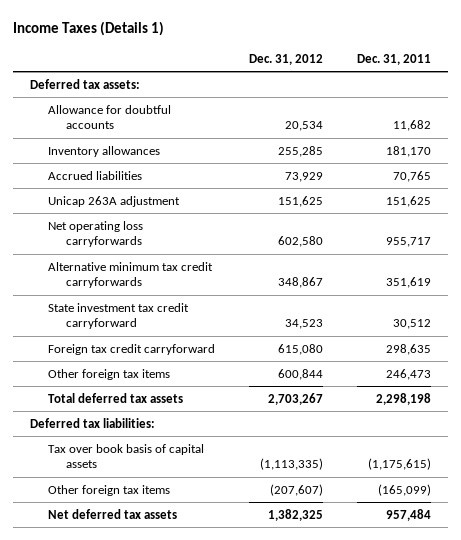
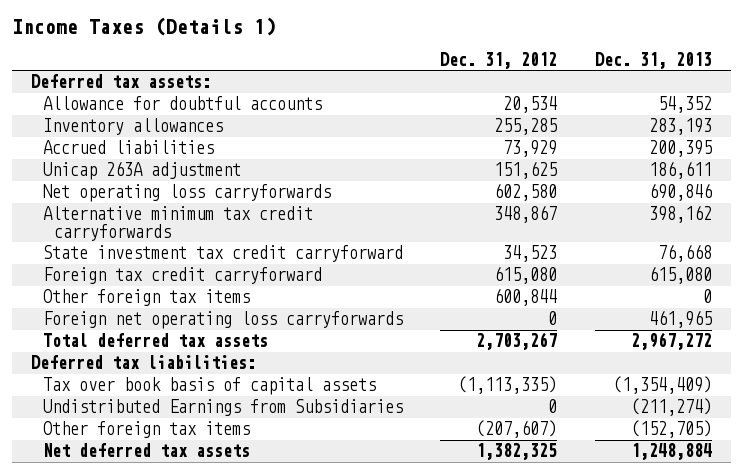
[356,53,431,65] Dec. 31, 2011 -> none
none -> [595,52,713,70] Dec. 31, 2013
none -> [42,311,403,330] Foreign net operating loss carryforwards
none -> [42,399,403,417] Undistributed Earnings from Subsidiaries

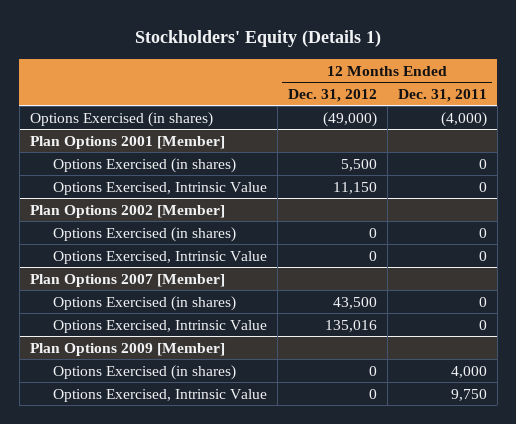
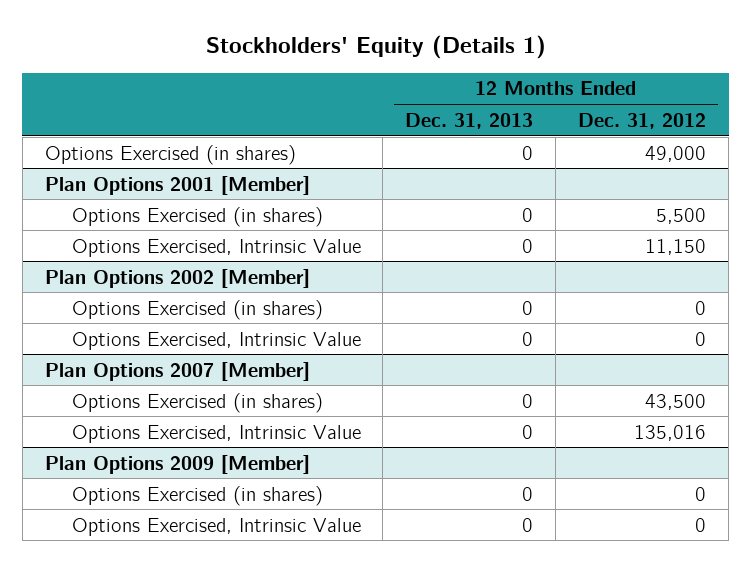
[397,88,487,102] Dec. 31, 2011 -> none
none -> [405,112,534,129] Dec. 31, 2013
[322,111,377,127] (49,000) -> [645,145,707,162] 49,000

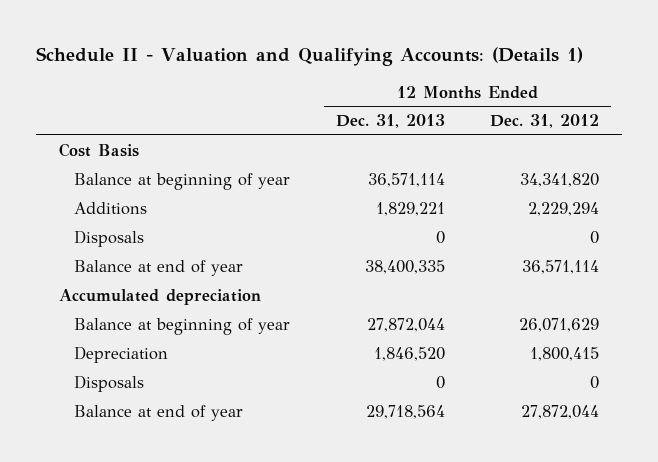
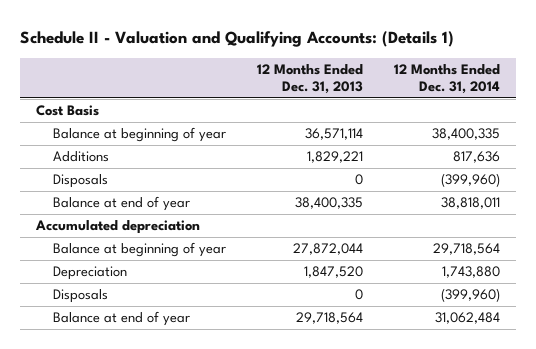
[490,114,600,129] Dec. 31, 2012 -> none
none -> [394,63,501,95] 12 Months Ended Dec. 31, 2014
[373,346,445,361] 1,846,520 -> [304,266,364,279] 1,847,520

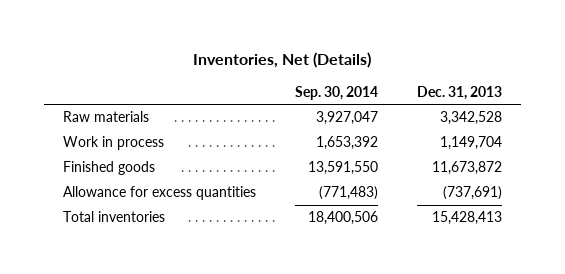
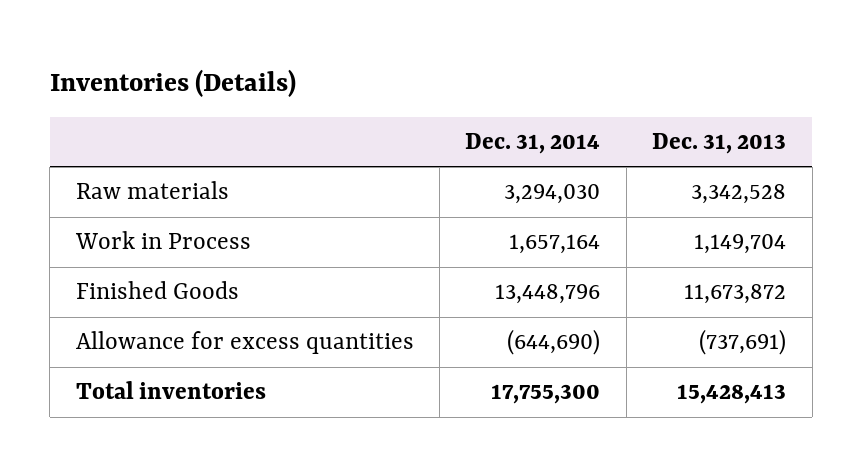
[193,52,372,69] Inventories, Net (Details) -> [49,68,296,97] Inventories (Details)
[294,85,378,100] Sep. 30, 2014 -> none
none -> [465,133,601,155] Dec. 31, 2014
[63,136,165,151] Work in process -> [74,231,251,250] Work in Process
[63,161,156,176] Finished goods -> [75,281,239,300] Finished Goods

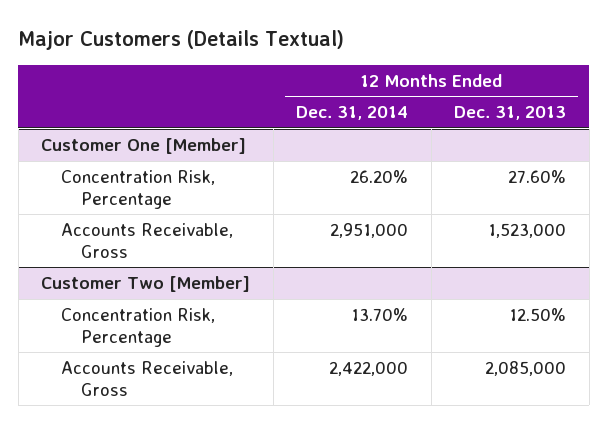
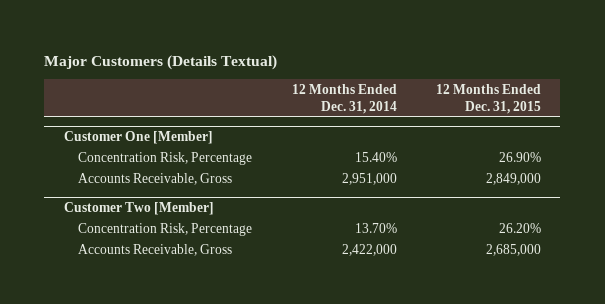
[454,106,567,121] Dec. 31, 2013 -> none
none -> [435,83,541,114] 12 Months Ended Dec. 31, 2015
[350,169,409,183] 26.20% -> [354,151,397,162] 15.40%

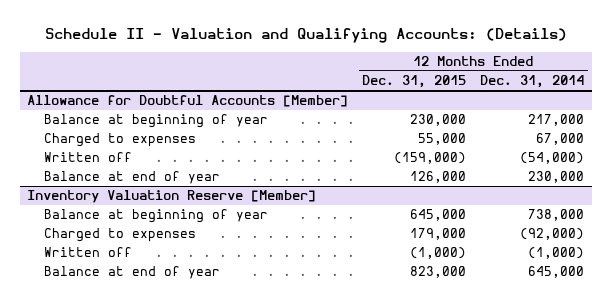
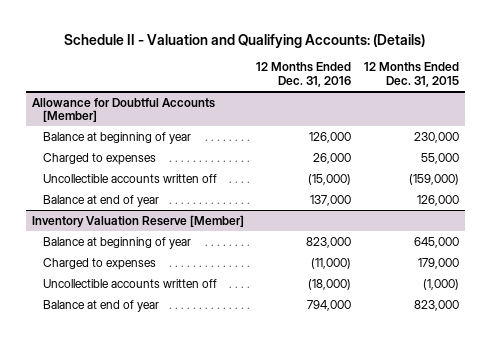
[480,75,585,89] Dec. 31, 2014 -> none
none -> [256,62,352,88] 12 Months Ended Dec. 31, 2016
[44,152,133,163] Written off -> [42,173,217,183] Uncollectible accounts written off
[44,247,133,258] Written off -> [42,278,217,288] Uncollectible accounts written off

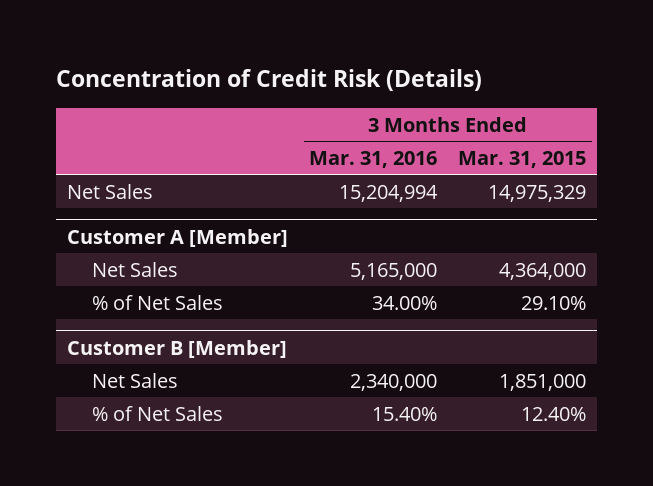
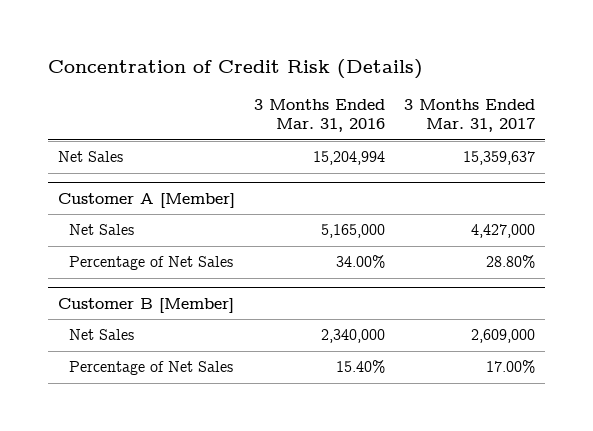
[458,150,587,168] Mar. 31, 2015 -> none
none -> [404,99,536,133] 3 Months Ended Mar. 31, 2017
[91,294,223,310] % of Net Sales -> [69,256,234,271] Percentage of Net Sales
[91,405,223,421] % of Net Sales -> [69,361,234,376] Percentage of Net Sales

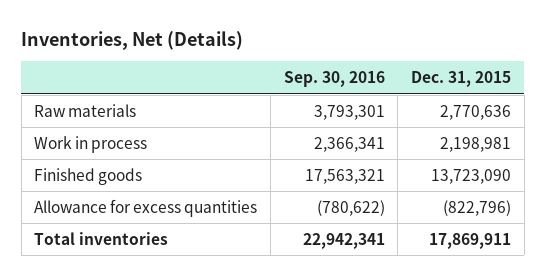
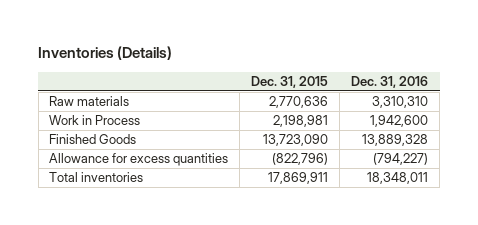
[21,30,244,50] Inventories, Net (Details) -> [38,46,173,61] Inventories (Details)
[283,71,385,88] Sep. 30, 2016 -> none
none -> [351,75,429,88] Dec. 31, 2016
[34,135,148,153] Work in process -> [49,115,141,126] Work in Process
[34,167,143,185] Finished goods -> [49,134,137,145] Finished Goods

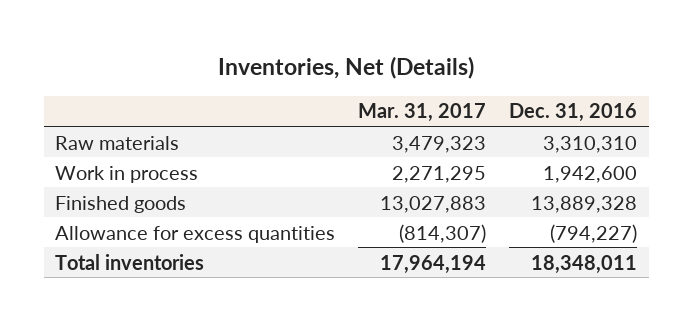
[38,46,173,61] Inventories (Details) -> [218,56,475,80] Inventories, Net (Details)
[251,75,329,88] Dec. 31, 2015 -> none
none -> [358,103,487,123] Mar. 31, 2017
[49,115,141,126] Work in Process -> [55,165,199,183] Work in process
[49,134,137,145] Finished Goods -> [55,195,187,213] Finished goods

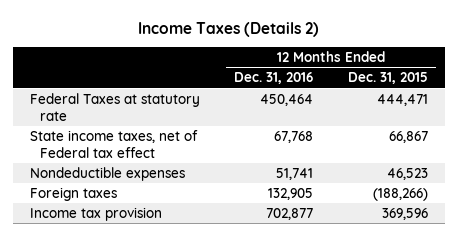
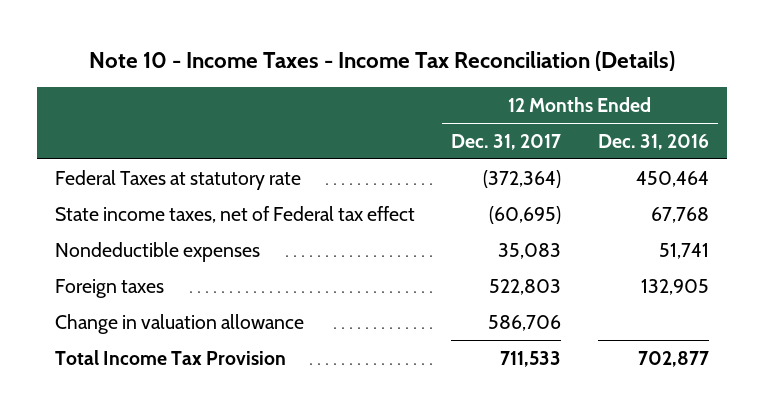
[137,21,319,37] Income Taxes (Details 2) -> [88,50,675,71] Note 10 - Income Taxes - Income Tax Reconciliation (Details)
[347,72,428,85] Dec. 31, 2015 -> none
none -> [451,133,562,150] Dec. 31, 2017
none -> [55,313,305,334] Change in valuation allowance
[29,206,162,221] Income tax provision -> [55,349,287,365] Total Income Tax Provision

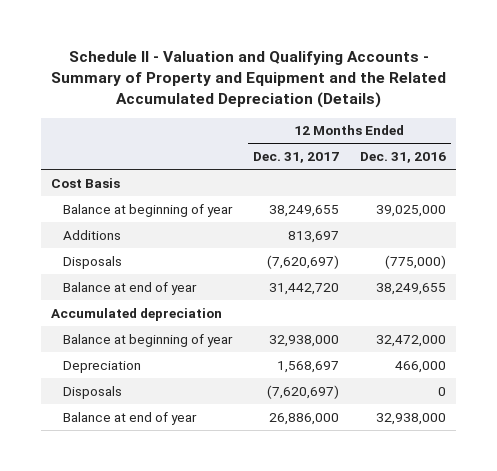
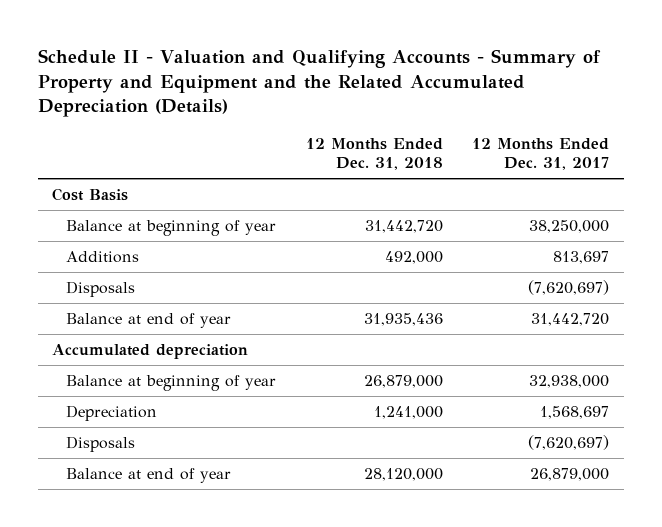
[359,152,446,164] Dec. 31, 2016 -> none
none -> [305,138,443,171] 12 Months Ended Dec. 31, 2018
[268,204,339,217] 38,249,655 -> [529,219,610,233] 38,250,000
[268,412,339,425] 26,886,000 -> [530,467,610,481] 26,879,000

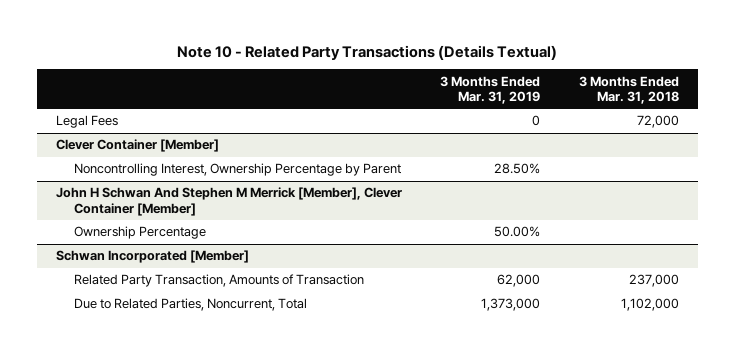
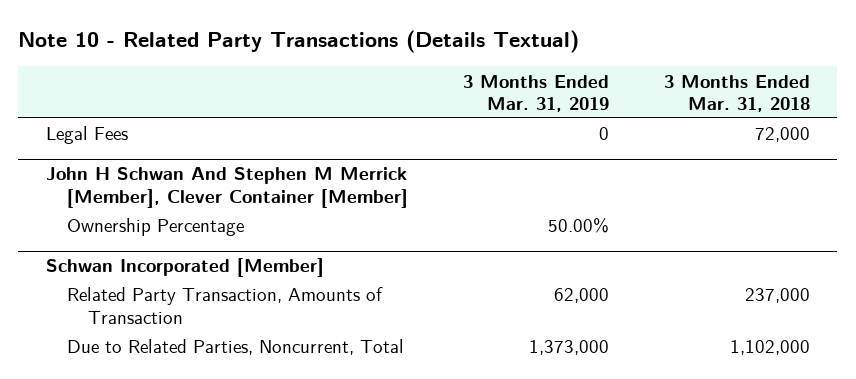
[55,139,219,153] Clever Container [Member] -> none
[74,163,402,177] Noncontrolling Interest, Ownership Percentage by Parent -> none

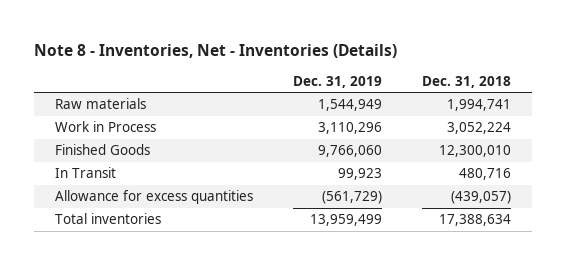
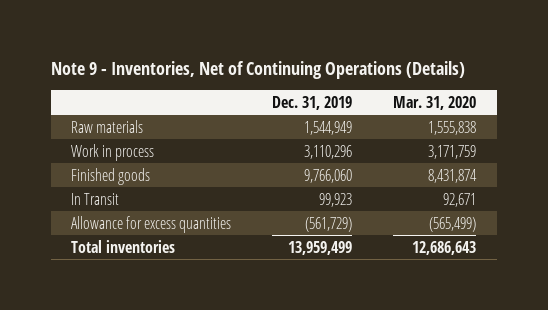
[34,43,398,58] Note 8 - Inventories, Net - Inventories (Details) -> [50,60,465,79] Note 9 - Inventories, Net of Continuing Operations (Details)
[422,75,512,88] Dec. 31, 2018 -> none
none -> [393,95,477,110] Mar. 31, 2020
[54,121,156,133] Work in Process -> [71,143,155,161] Work in process
[54,144,150,156] Finished Goods -> [71,167,151,185] Finished goods

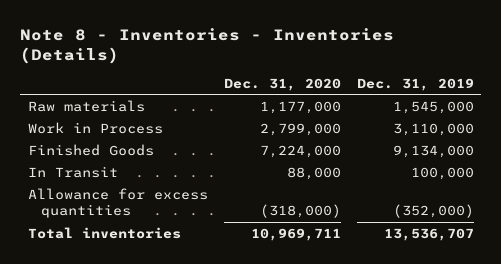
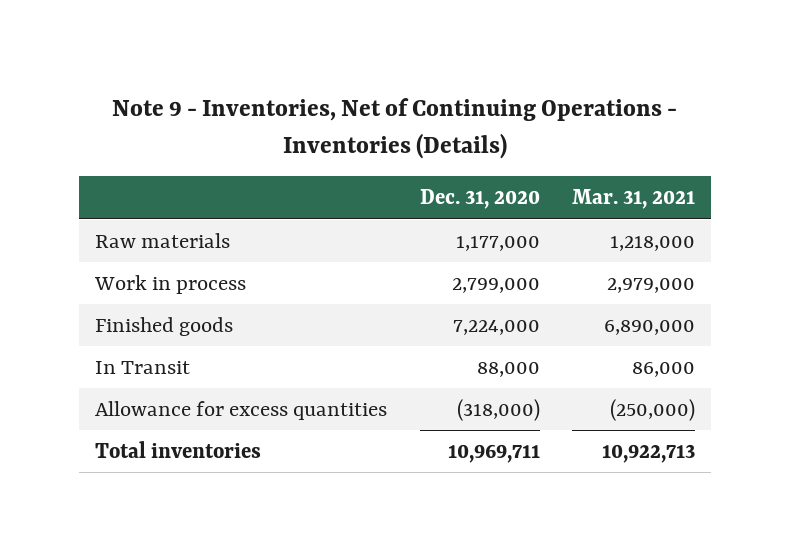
[19,27,394,64] Note 8 - Inventories - Inventories (Details) -> [112,97,678,159] Note 9 - Inventories, Net of Continuing Operations - Inventories (Details)
[356,77,474,91] Dec. 31, 2019 -> none
none -> [572,189,696,210] Mar. 31, 2021
[27,121,163,134] Work in Process -> [94,274,247,294] Work in process
[27,143,154,156] Finished Goods -> [95,316,234,336] Finished goods

